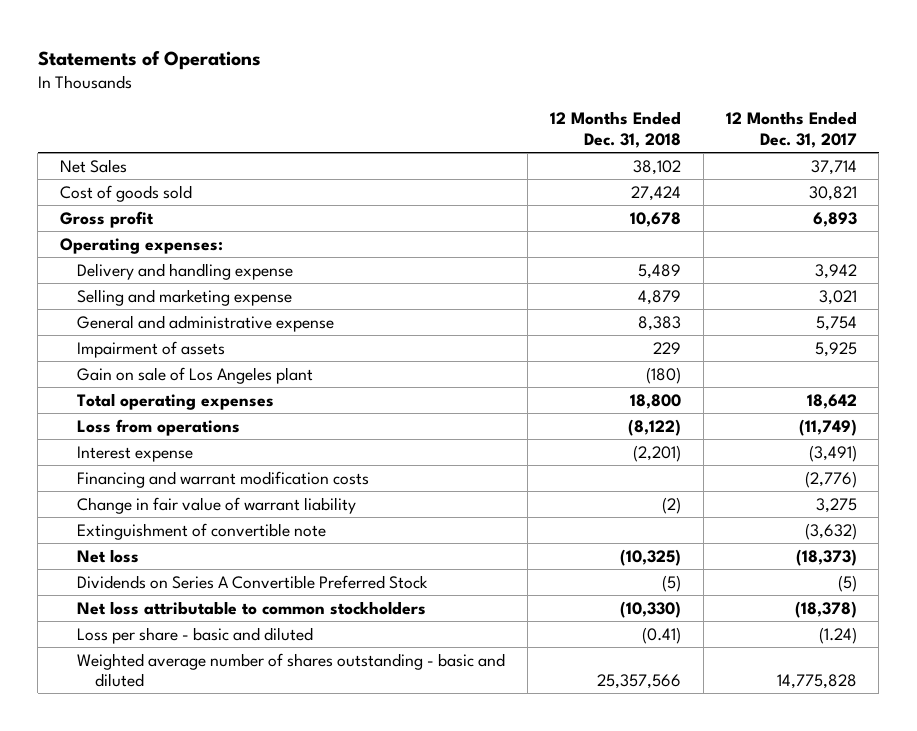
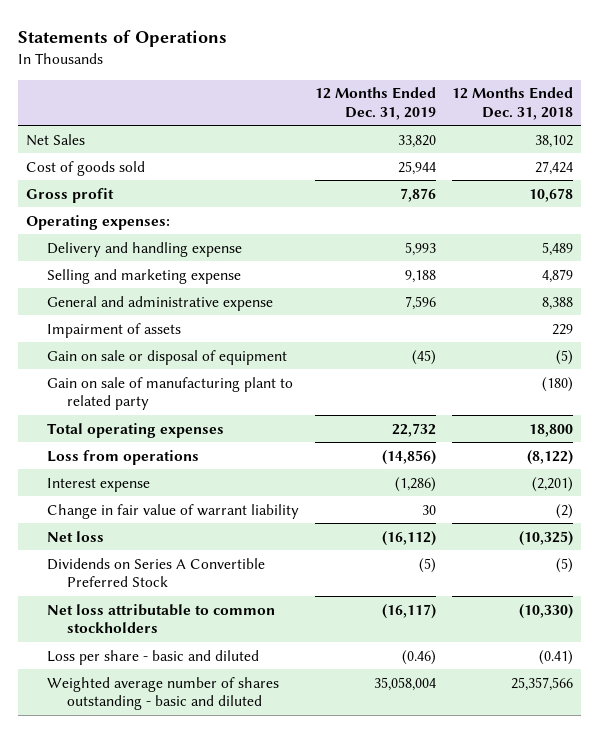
[725,111,857,149] 12 Months Ended Dec. 31, 2017 -> none
none -> [314,87,436,121] 12 Months Ended Dec. 31, 2019
[637,315,681,331] 8,383 -> [542,296,574,310] 8,388
[77,366,314,384] Gain on sale of Los Angeles plant -> [46,349,287,365] Gain on sale or disposal of equipment
[645,366,681,384] (180) -> [556,349,574,365] (5)
none -> [46,376,293,411] Gain on sale of manufacturing plant to related party
[77,470,370,488] Financing and warrant modification costs -> none
[77,522,327,540] Extinguishment of convertible note -> none

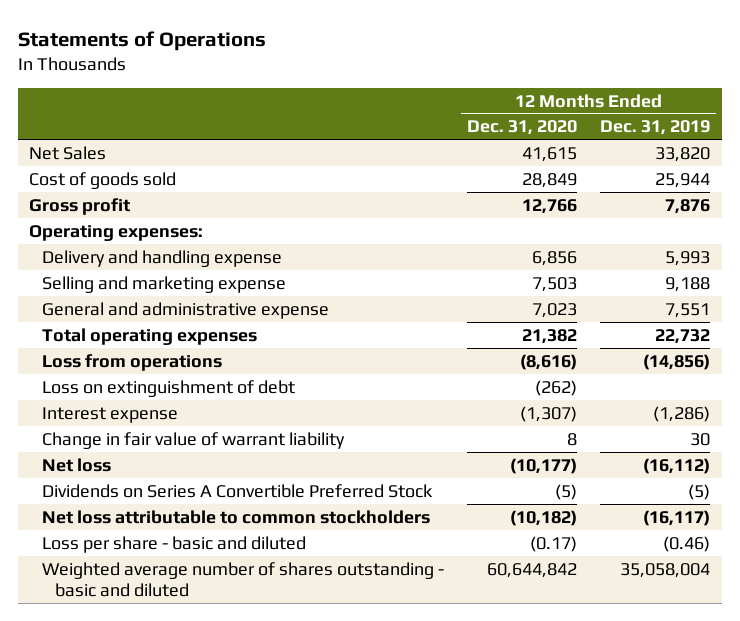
[452,87,574,121] 12 Months Ended Dec. 31, 2018 -> none
none -> [467,120,578,136] Dec. 31, 2020
[46,322,181,338] Impairment of assets -> none
[46,349,287,365] Gain on sale or disposal of equipment -> none
[46,376,293,411] Gain on sale of manufacturing plant to related party -> none
[404,295,436,310] 7,596 -> [665,302,711,318] 7,551
none -> [42,379,296,397] Loss on extinguishment of debt

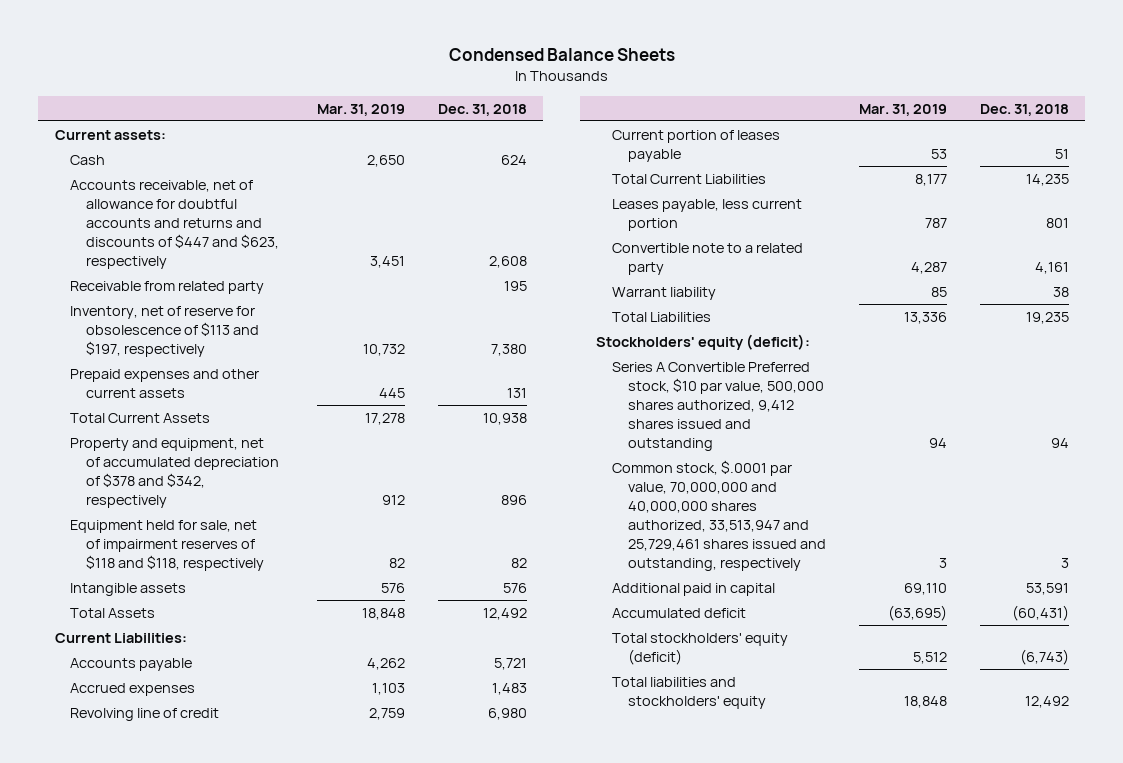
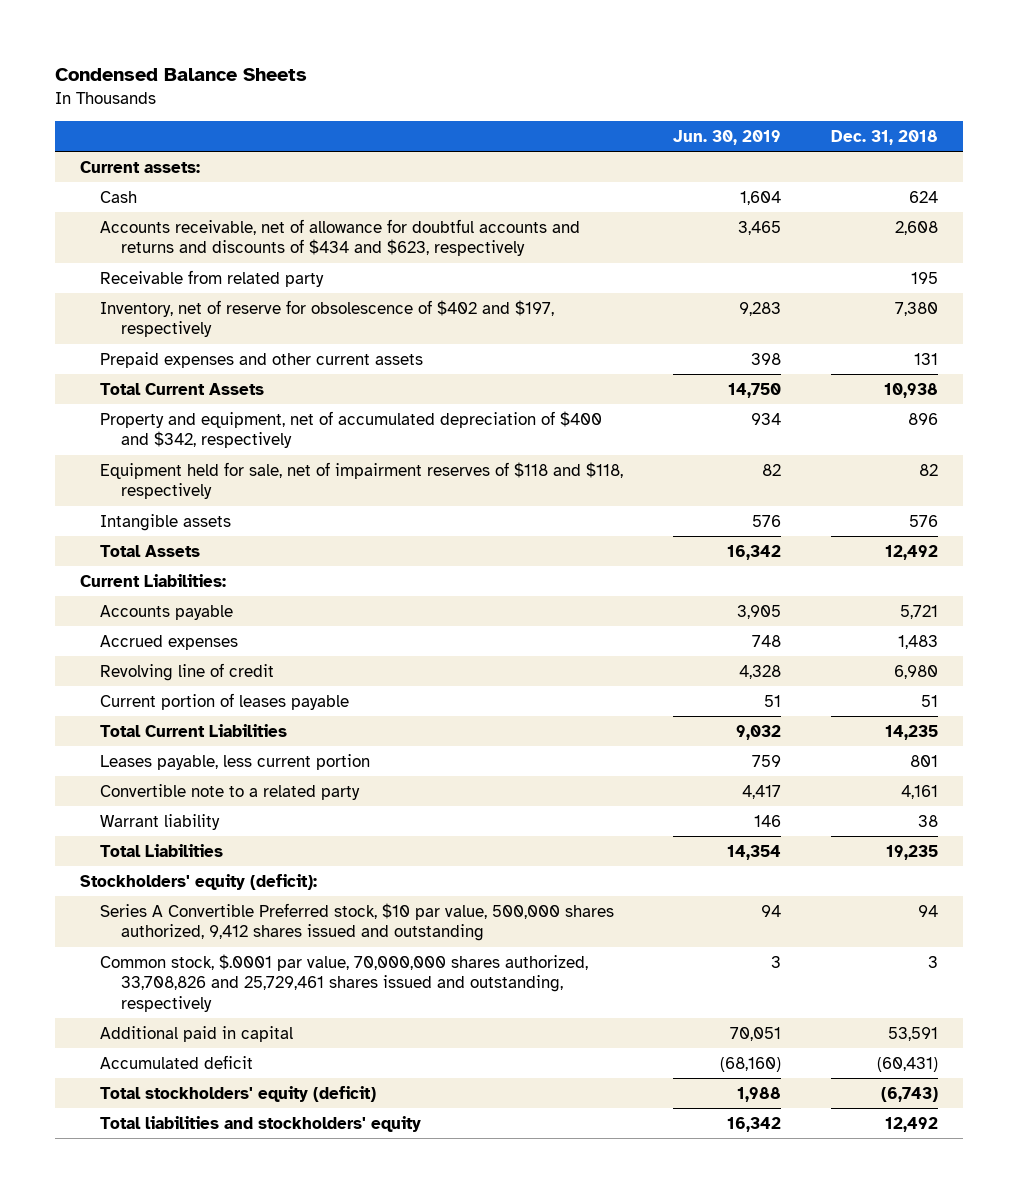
[317,103,406,116] Mar. 31, 2019 -> none
none -> [673,130,782,146] Jun. 30, 2019
[70,179,280,269] Accounts receivable, net of allowance for doubtful accounts and returns and discounts of $447 and $623, respectively -> [100,218,581,257] Accounts receivable, net of allowance for doubtful accounts and returns and discounts of $434 and $623, respectively
[70,305,260,357] Inventory, net of reserve for obsolescence of $113 and $197, respectively -> [100,299,555,338] Inventory, net of reserve for obsolescence of $402 and $197, respectively
[70,437,280,508] Property and equipment, net of accumulated depreciation of $378 and $342, respectively -> [100,410,603,449] Property and equipment, net of accumulated depreciation of $400 and $342, respectively
[612,459,827,571] Common stock, $.0001 par value, 70,000,000 and 40,000,000 shares authorized, 33,513,947 and 25,729,461 shares issued and outstanding, respectively -> [100,953,589,1013] Common stock, $.0001 par value, 70,000,000 shares authorized, 33,708,826 and 25,729,461 shares issued and outstanding, respectively

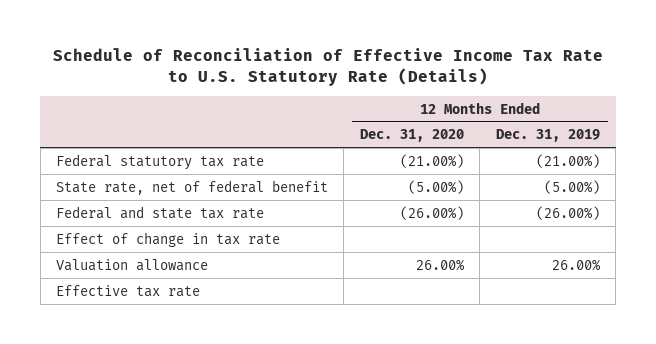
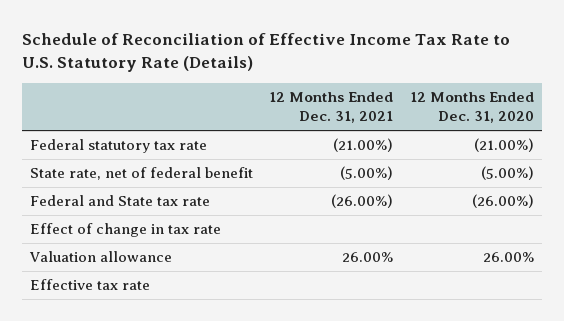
[495,129,600,143] Dec. 31, 2019 -> none
none -> [269,92,394,124] 12 Months Ended Dec. 31, 2021
[56,205,265,219] Federal and state tax rate -> [29,195,210,207] Federal and State tax rate

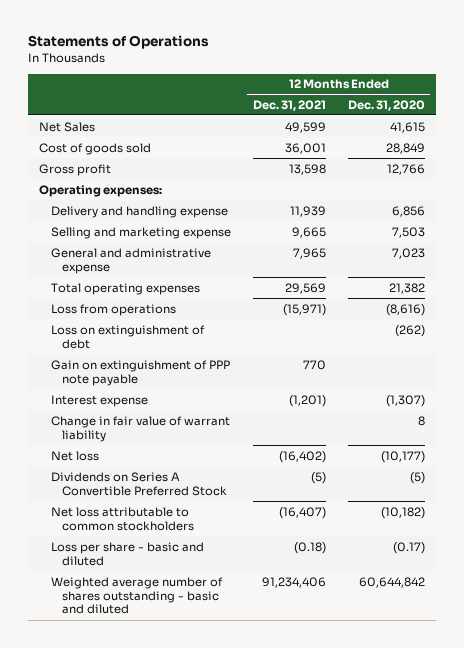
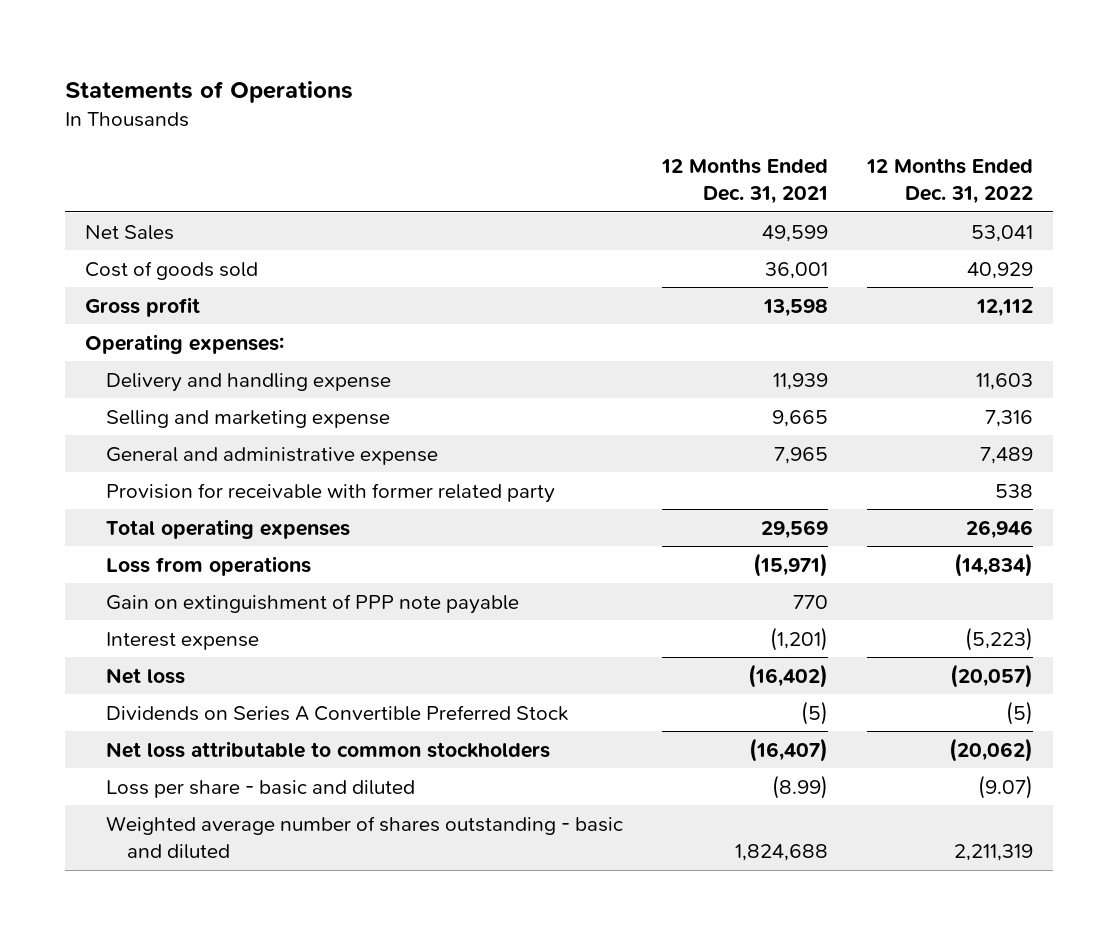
[347,99,425,111] Dec. 31, 2020 -> none
none -> [866,157,1034,205] 12 Months Ended Dec. 31, 2022
none -> [105,482,555,503] Provision for receivable with former related party
[50,324,205,349] Loss on extinguishment of debt -> none
[50,415,230,442] Change in fair value of warrant liability -> none
[293,541,326,554] (0.18) -> [772,774,829,799] (8.99)
[261,576,326,588] 91,234,406 -> [735,844,829,862] 1,824,688

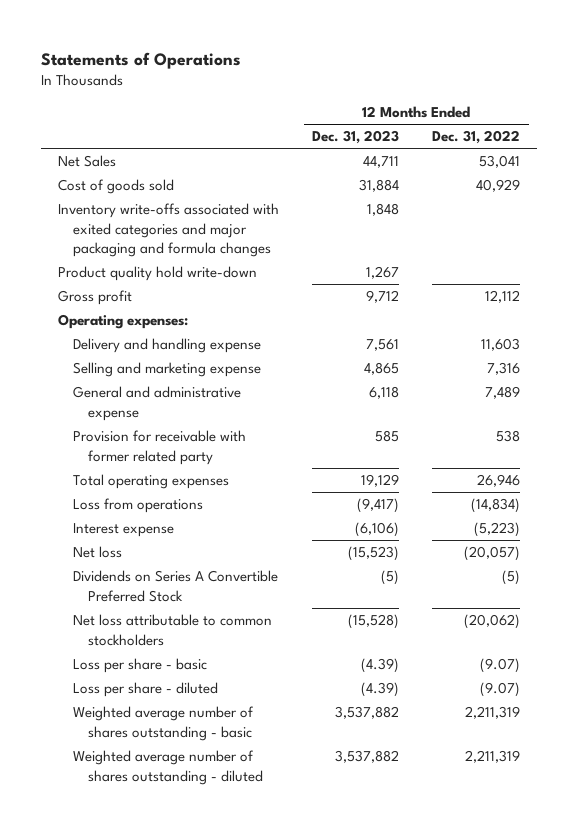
[661,157,829,205] 12 Months Ended Dec. 31, 2021 -> none
none -> [312,130,400,145] Dec. 31, 2023
none -> [57,203,279,258] Inventory write-offs associated with exited categories and major packaging and formula changes
none -> [57,266,257,282] Product quality hold write-down
[105,593,519,614] Gain on extinguishment of PPP note payable -> none
[105,779,415,798] Loss per share - basic and diluted -> [72,658,207,674] Loss per share - basic
none -> [72,682,218,698] Loss per share - diluted
[105,815,623,860] Weighted average number of shares outstanding - basic and diluted -> [72,706,254,741] Weighted average number of shares outstanding - basic
none -> [72,750,263,785] Weighted average number of shares outstanding - diluted

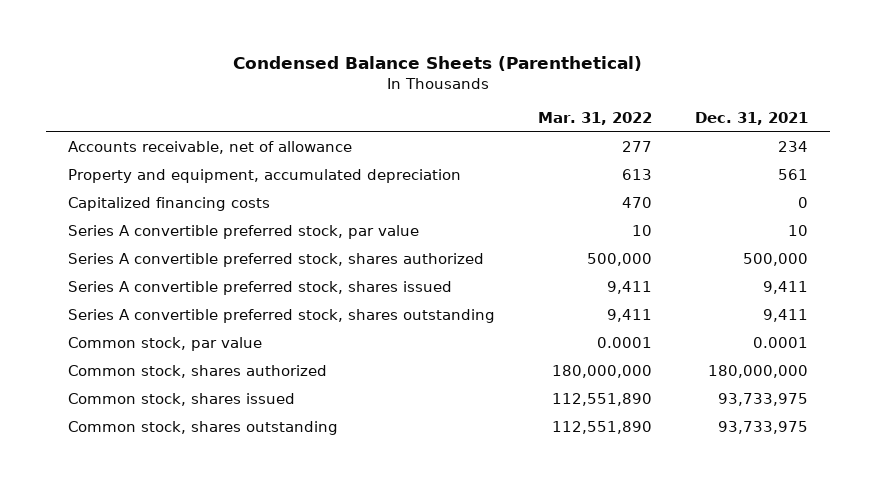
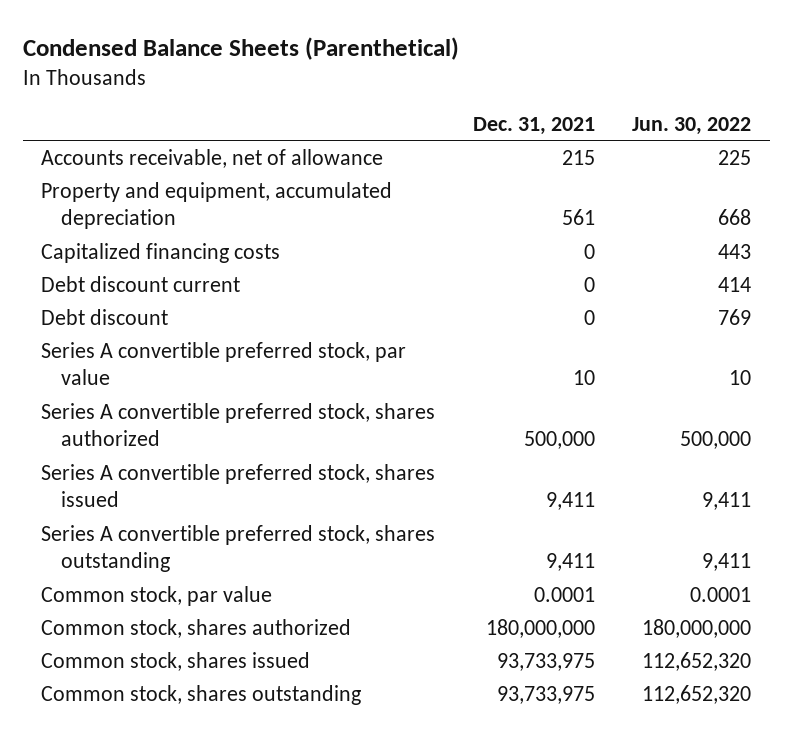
[538,111,653,125] Mar. 31, 2022 -> none
none -> [632,116,752,135] Jun. 30, 2022
[778,141,809,153] 234 -> [561,149,595,165] 215
none -> [41,275,241,292] Debt discount current
none -> [41,308,169,325] Debt discount

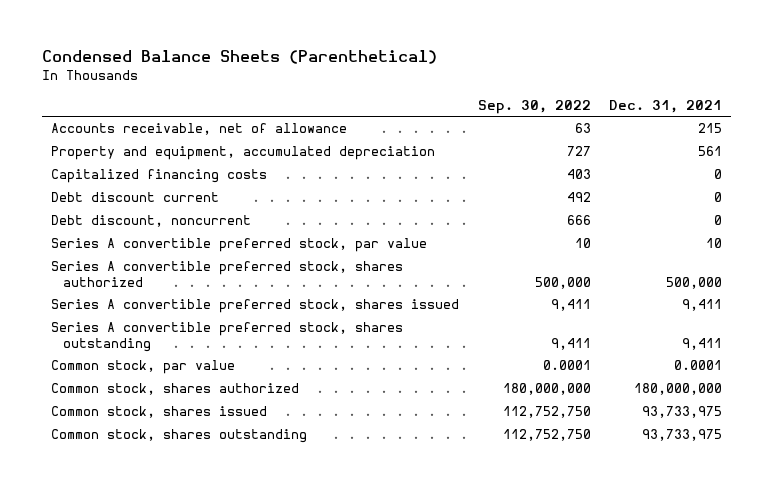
[632,116,752,135] Jun. 30, 2022 -> none
none -> [477,99,591,114] Sep. 30, 2022
[41,308,169,325] Debt discount -> [51,215,252,228] Debt discount, noncurrent

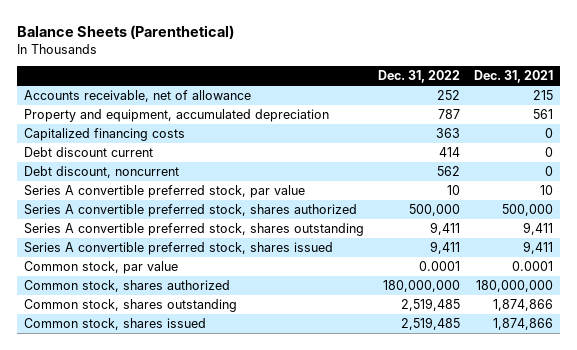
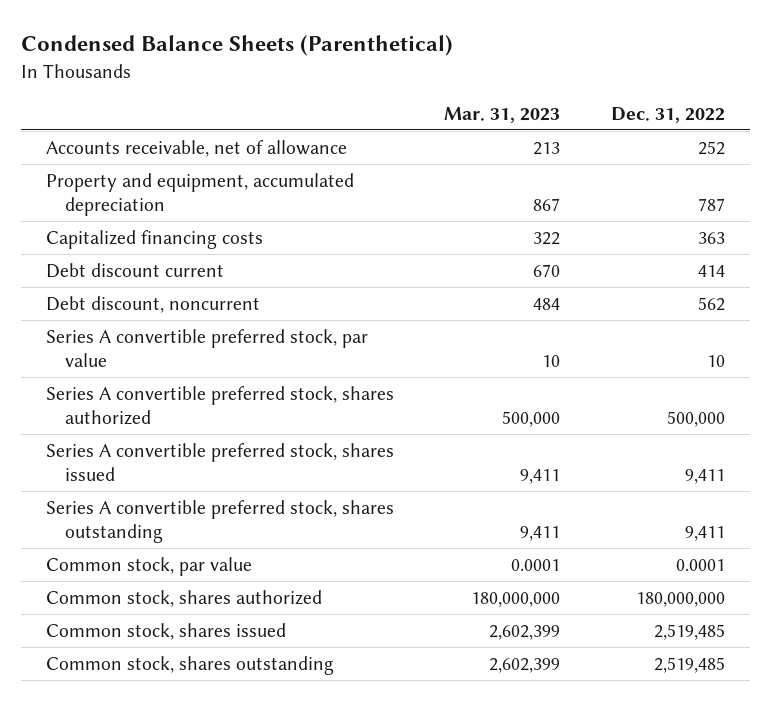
[17,24,235,39] Balance Sheets (Parenthetical) -> [21,35,454,57] Condensed Balance Sheets (Parenthetical)
[474,70,554,84] Dec. 31, 2021 -> none
none -> [444,106,561,123] Mar. 31, 2023
[24,223,365,237] Series A convertible preferred stock, shares outstanding -> [46,499,395,544] Series A convertible preferred stock, shares outstanding
[24,299,238,313] Common stock, shares outstanding -> [46,655,335,675] Common stock, shares outstanding

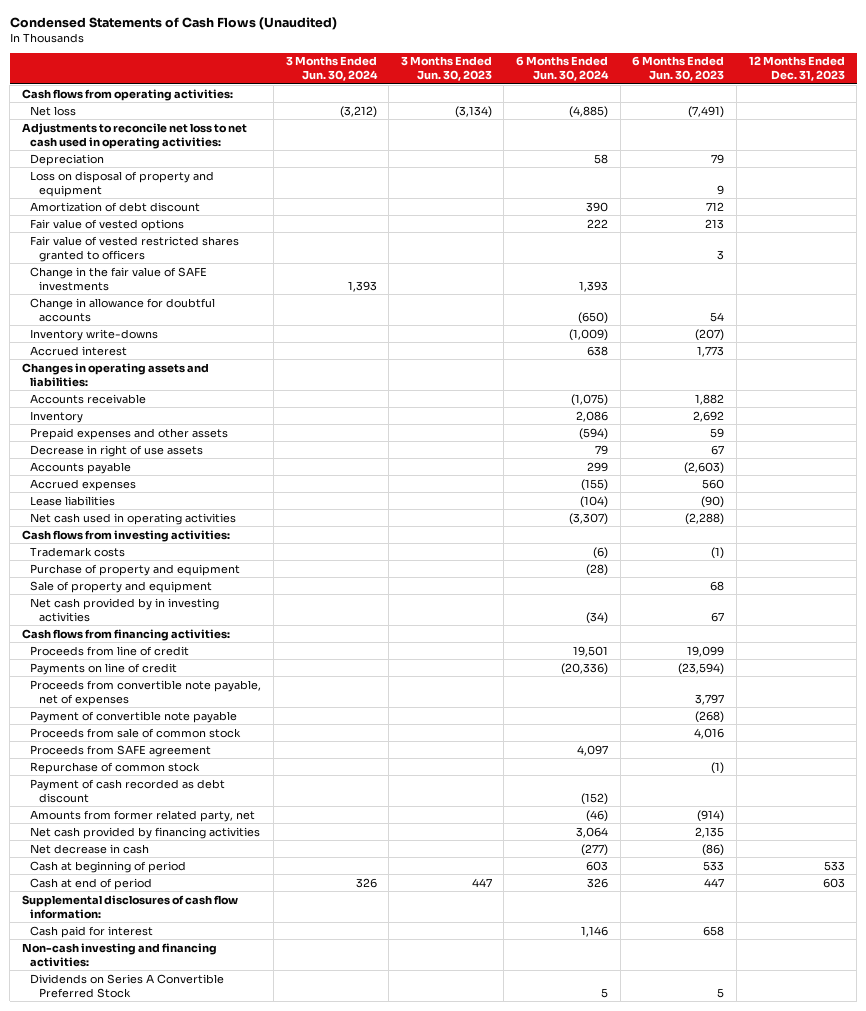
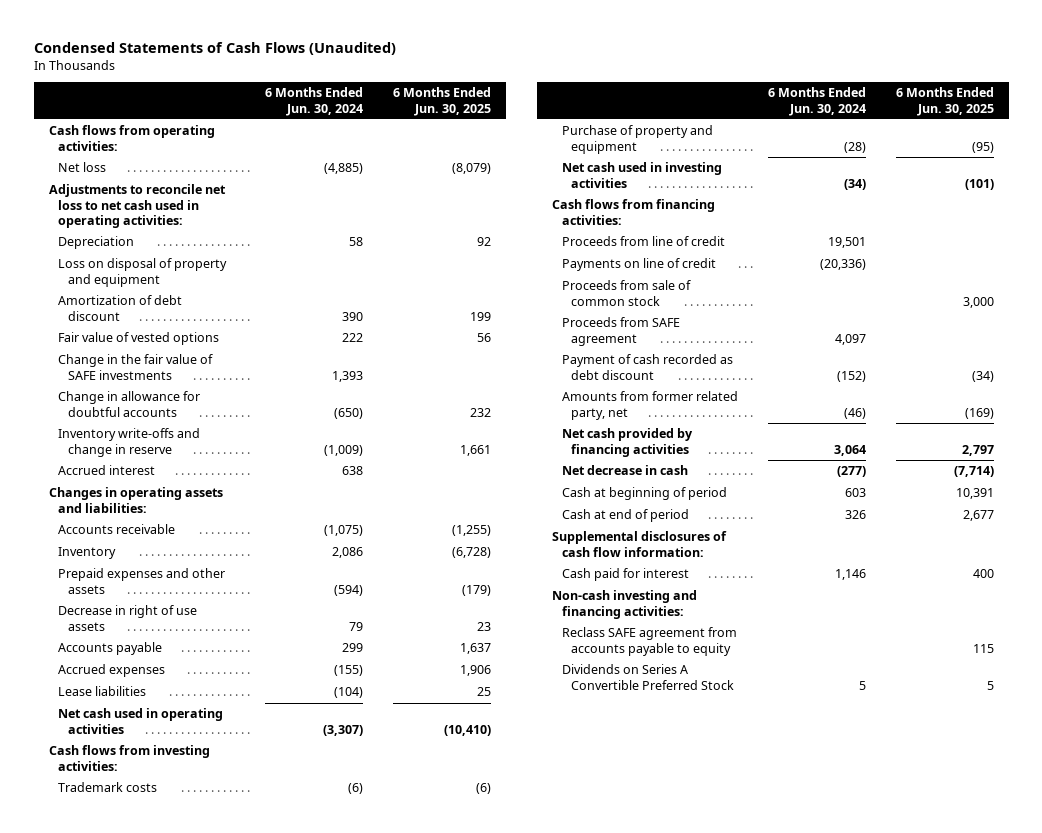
[285,56,378,82] 3 Months Ended Jun. 30, 2024 -> none
[400,56,492,82] 3 Months Ended Jun. 30, 2023 -> none
[632,56,725,82] 6 Months Ended Jun. 30, 2023 -> none
[748,56,845,82] 12 Months Ended Dec. 31, 2023 -> none
none -> [392,87,491,116] 6 Months Ended Jun. 30, 2025
[30,235,240,262] Fair value of vested restricted shares granted to officers -> none
[30,328,159,341] Inventory write-downs -> none
none -> [58,428,201,457] Inventory write-offs and change in reserve
[30,580,213,593] Sale of property and equipment -> none
[30,597,220,622] Net cash provided by in investing activities -> [561,162,722,188] Net cash used in investing activities
[30,679,262,706] Proceeds from convertible note payable, net of expenses -> none
[30,710,238,723] Payment of convertible note payable -> none
[30,761,201,774] Repurchase of common stock -> none
none -> [561,627,737,656] Reclass SAFE agreement from accounts payable to equity

